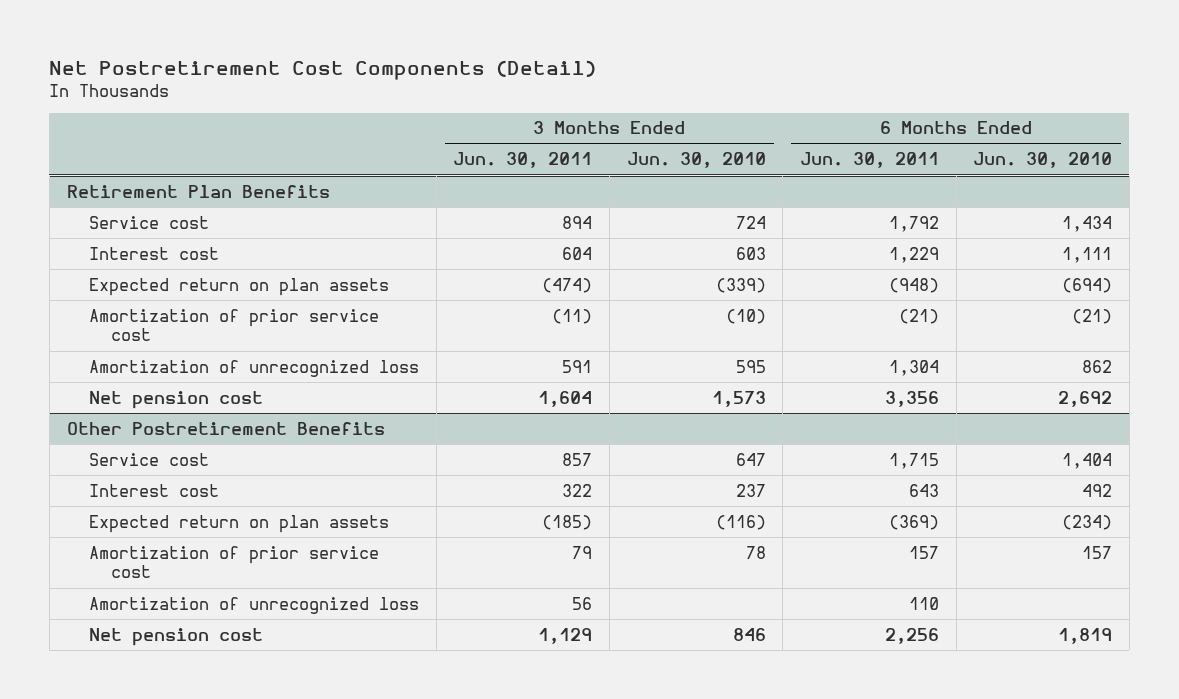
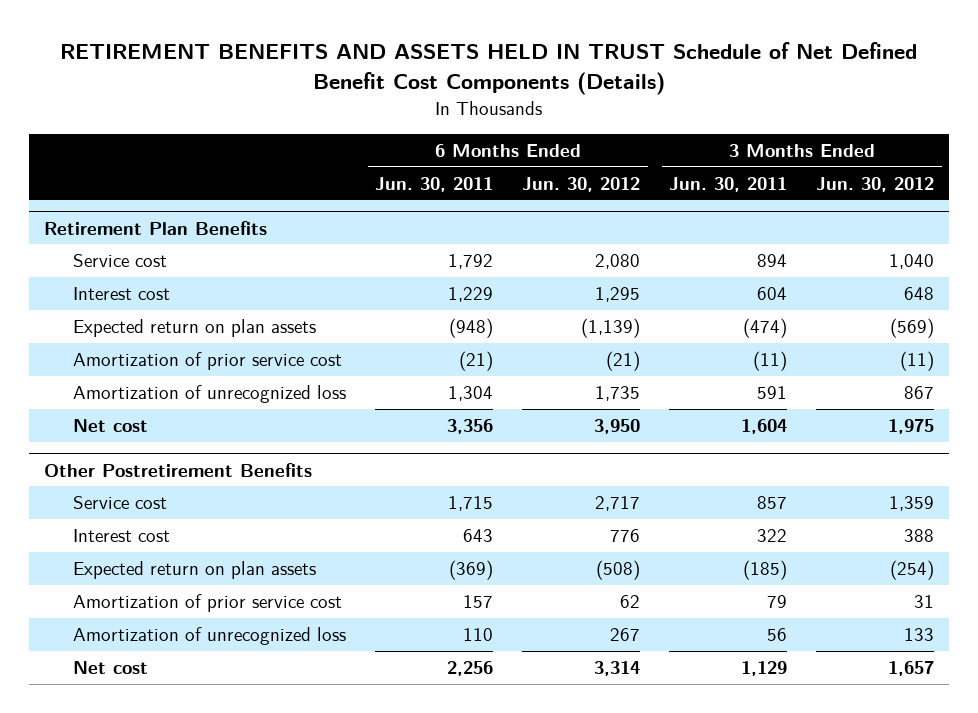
[49,59,597,80] Net Postretirement Cost Components (Detail) -> [60,42,918,95] RETIREMENT BENEFITS AND ASSETS HELD IN TRUST Schedule of Net Defined Benefit Cost Components (Details)
[626,152,766,169] Jun. 30, 2010 -> none
[973,152,1113,169] Jun. 30, 2010 -> none
none -> [522,176,641,192] Jun. 30, 2012
none -> [816,176,935,192] Jun. 30, 2012
[88,390,263,409] Net pension cost -> [73,419,149,433] Net cost
[88,627,263,646] Net pension cost -> [73,661,149,675] Net cost

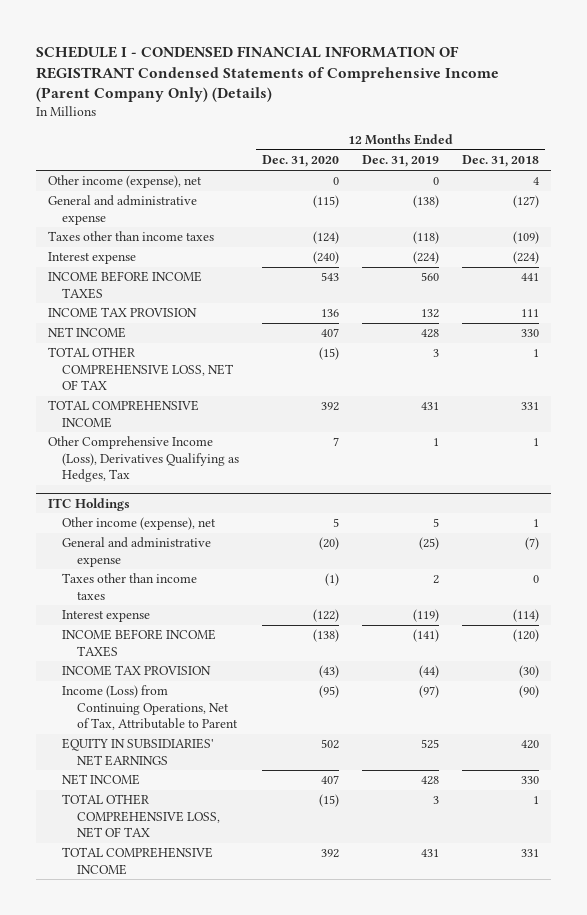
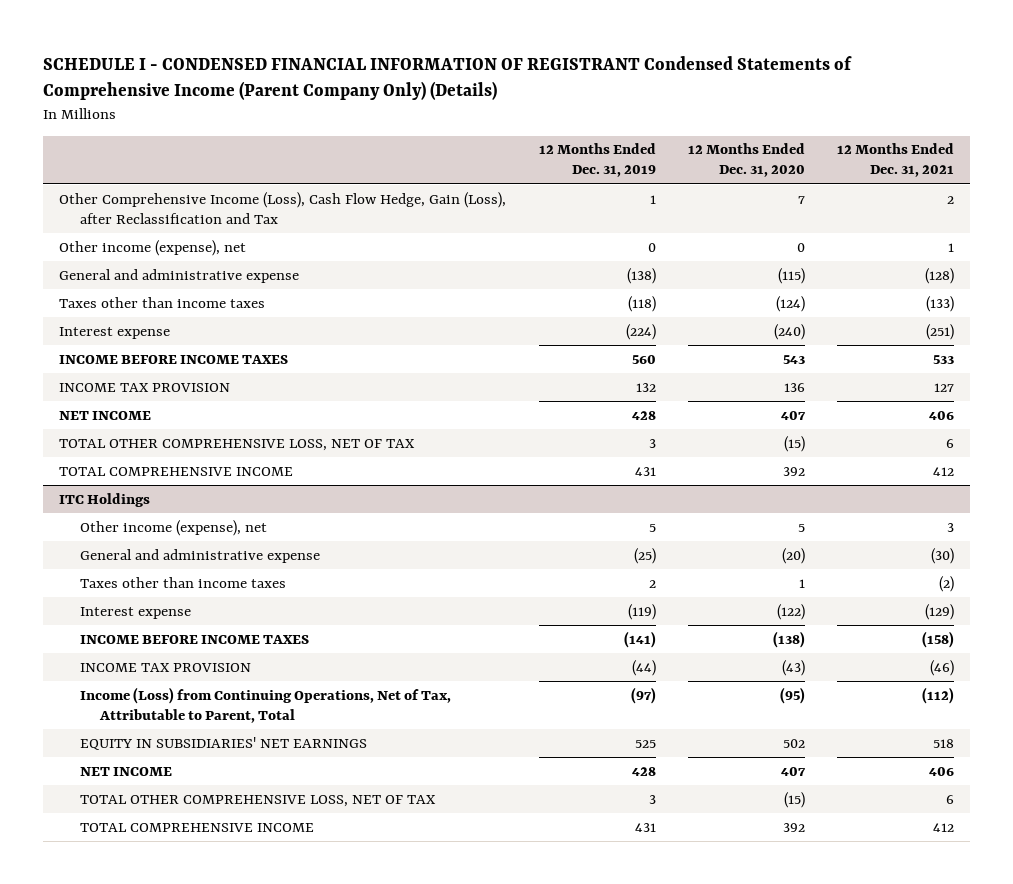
[462,155,540,168] Dec. 31, 2018 -> none
none -> [837,143,955,178] 12 Months Ended Dec. 31, 2021
none -> [59,191,507,224] Other Comprehensive Income (Loss), Cash Flow Hedge, Gain (Loss), after Reclassification and Tax
[47,436,240,482] Other Comprehensive Income (Loss), Derivatives Qualifying as Hedges, Tax -> none
[325,573,340,587] (1) -> [798,578,805,588] 1
[62,685,238,730] Income (Loss) from Continuing Operations, Net of Tax, Attributable to Parent -> [79,686,451,723] Income (Loss) from Continuing Operations, Net of Tax, Attributable to Parent, Total

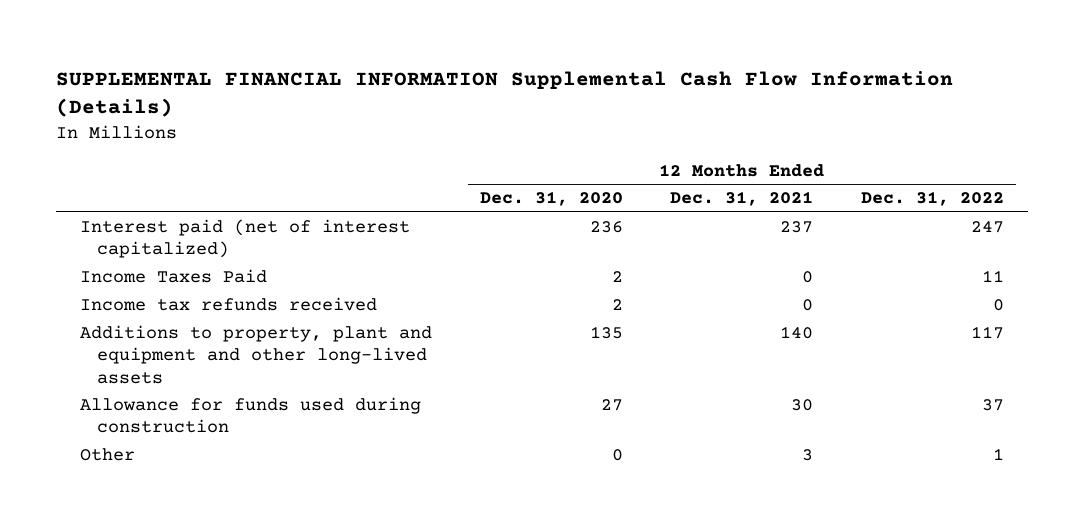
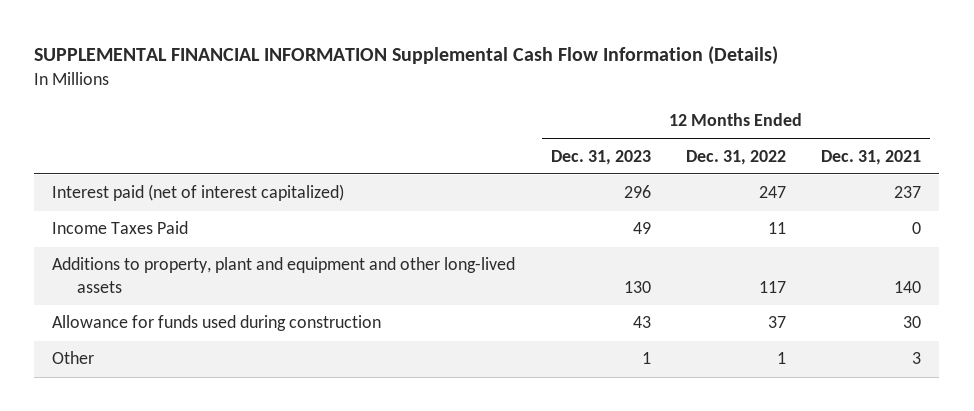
[479,191,623,207] Dec. 31, 2020 -> none
none -> [550,149,651,165] Dec. 31, 2023
[79,297,377,312] Income tax refunds received -> none

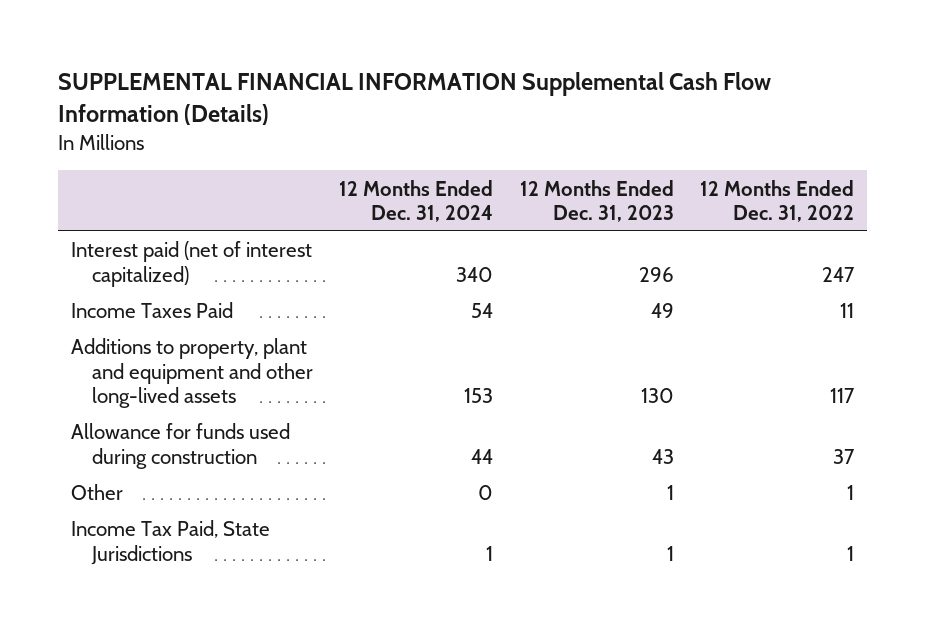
[821,149,922,165] Dec. 31, 2021 -> none
none -> [339,179,494,223] 12 Months Ended Dec. 31, 2024
none -> [70,520,270,565] Income Tax Paid, State Jurisdictions

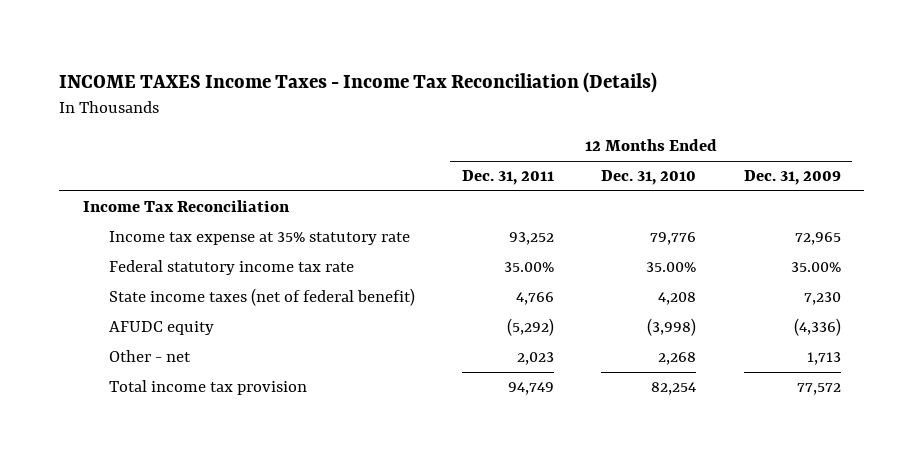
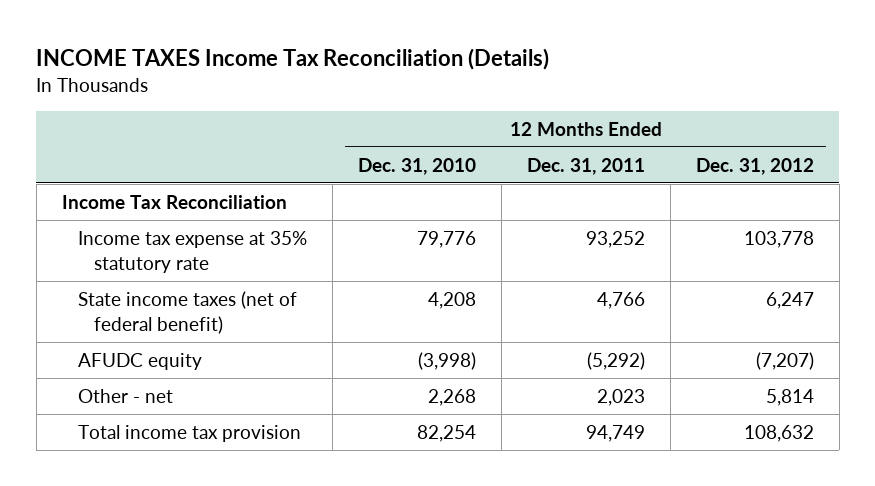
[59,71,658,93] INCOME TAXES Income Taxes - Income Tax Reconciliation (Details) -> [36,47,550,70] INCOME TAXES Income Tax Reconciliation (Details)
[743,170,841,186] Dec. 31, 2009 -> none
none -> [695,157,814,175] Dec. 31, 2012
[108,260,354,276] Federal statutory income tax rate -> none

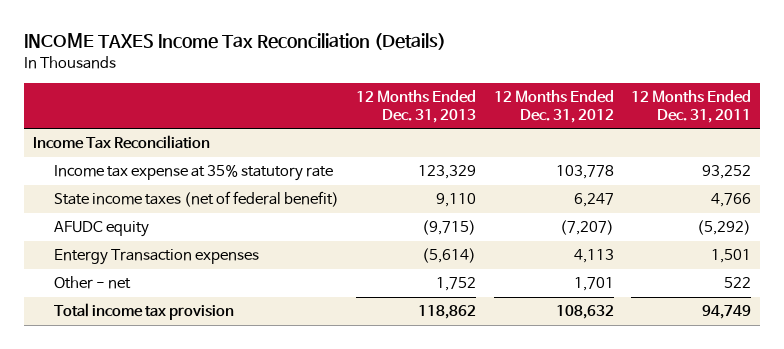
[357,157,476,175] Dec. 31, 2010 -> none
none -> [356,90,477,123] 12 Months Ended Dec. 31, 2013
none -> [53,249,259,266] Entergy Transaction expenses
[596,388,645,406] 2,023 -> [724,277,752,289] 522
[765,388,814,406] 5,814 -> [573,277,614,292] 1,701

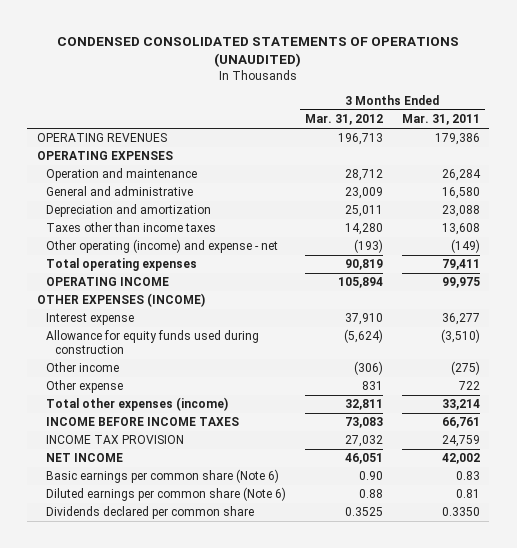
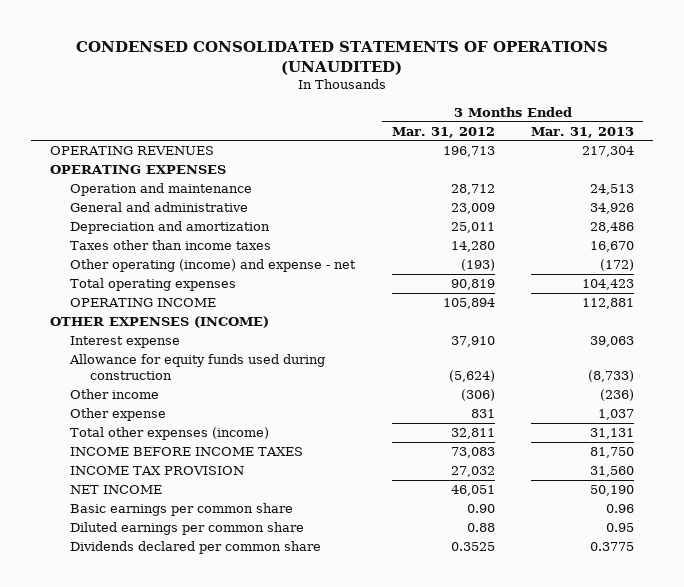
[401,114,480,126] Mar. 31, 2011 -> none
none -> [531,126,635,138] Mar. 31, 2013
[45,469,279,484] Basic earnings per common share (Note 6) -> [69,503,293,517] Basic earnings per common share
[45,487,286,502] Diluted earnings per common share (Note 6) -> [69,522,304,536] Diluted earnings per common share

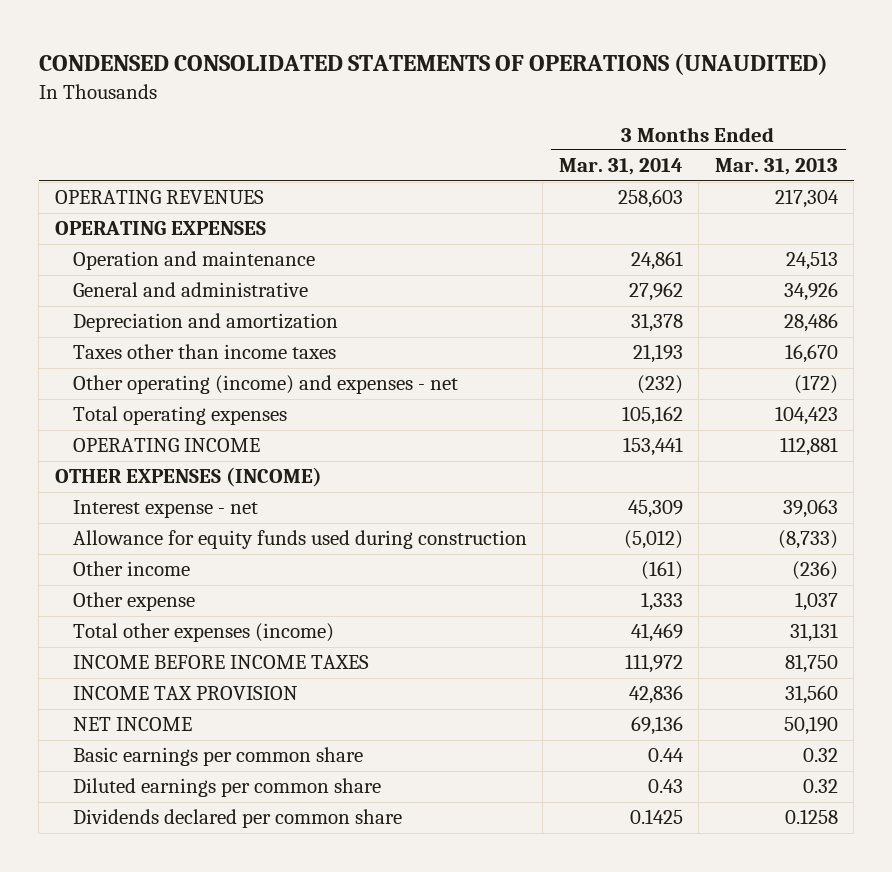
[391,126,495,138] Mar. 31, 2012 -> none
none -> [558,158,683,176] Mar. 31, 2014
[69,259,356,273] Other operating (income) and expense - net -> [72,375,458,395] Other operating (income) and expenses - net
[69,336,180,349] Interest expense -> [72,500,258,519] Interest expense - net
[606,504,635,514] 0.96 -> [802,748,838,763] 0.32
[606,523,635,533] 0.95 -> [802,779,838,794] 0.32
[590,542,635,552] 0.3775 -> [784,809,838,825] 0.1258

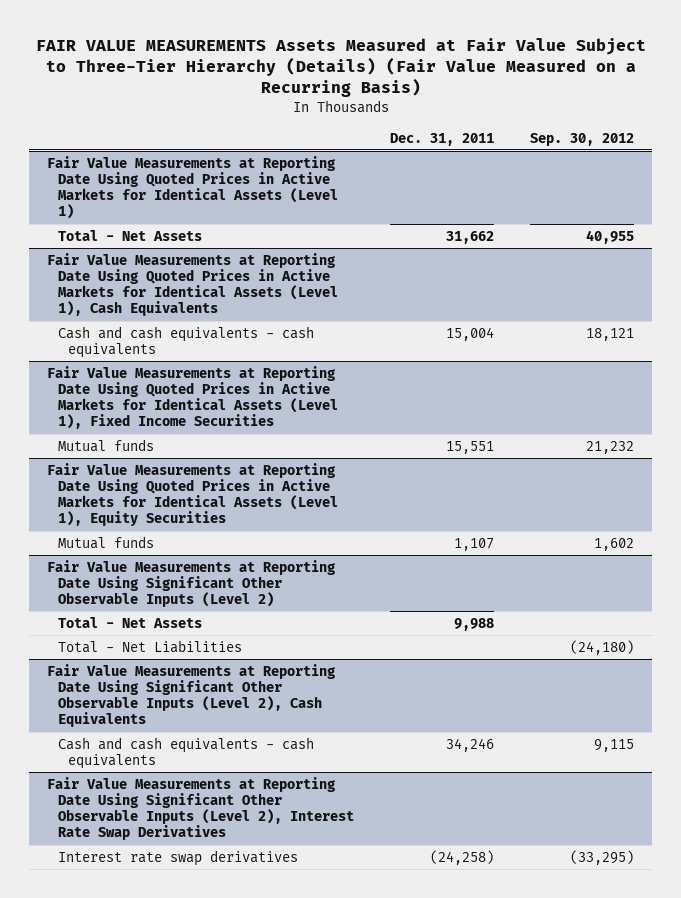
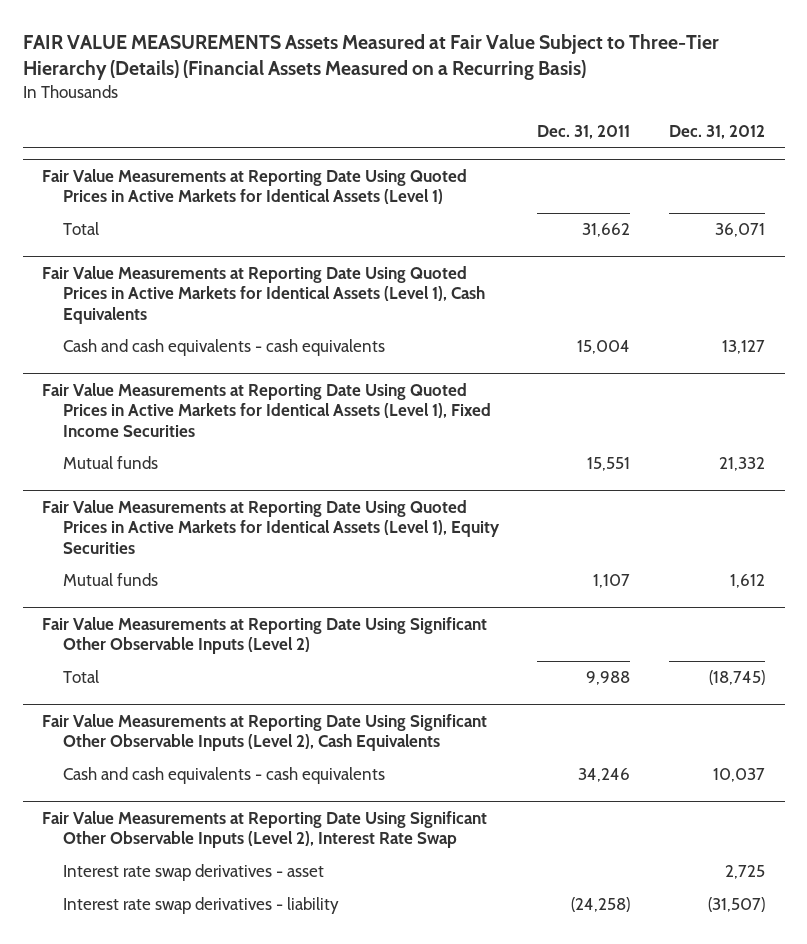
[35,37,646,98] FAIR VALUE MEASUREMENTS Assets Measured at Fair Value Subject to Three-Tier Hierarchy (Details) (Fair Value Measured on a Recurring Basis) -> [22,33,719,81] FAIR VALUE MEASUREMENTS Assets Measured at Fair Value Subject to Three-Tier Hierarchy (Details) (Financial Assets Measured on a Recurring Basis)
[529,132,634,146] Sep. 30, 2012 -> none
none -> [669,125,766,140] Dec. 31, 2012
[57,229,202,241] Total - Net Assets -> [62,222,99,236] Total
[57,639,242,653] Total - Net Liabilities -> none
[57,616,202,628] Total - Net Assets -> [62,670,99,684] Total
[47,776,354,841] Fair Value Measurements at Reporting Date Using Significant Other Observable Inputs (Level 2), Interest Rate Swap Derivatives -> [41,810,487,849] Fair Value Measurements at Reporting Date Using Significant Other Observable Inputs (Level 2), Interest Rate Swap
none -> [62,864,324,882] Interest rate swap derivatives - asset
[57,849,298,866] Interest rate swap derivatives -> [62,897,339,915] Interest rate swap derivatives - liability

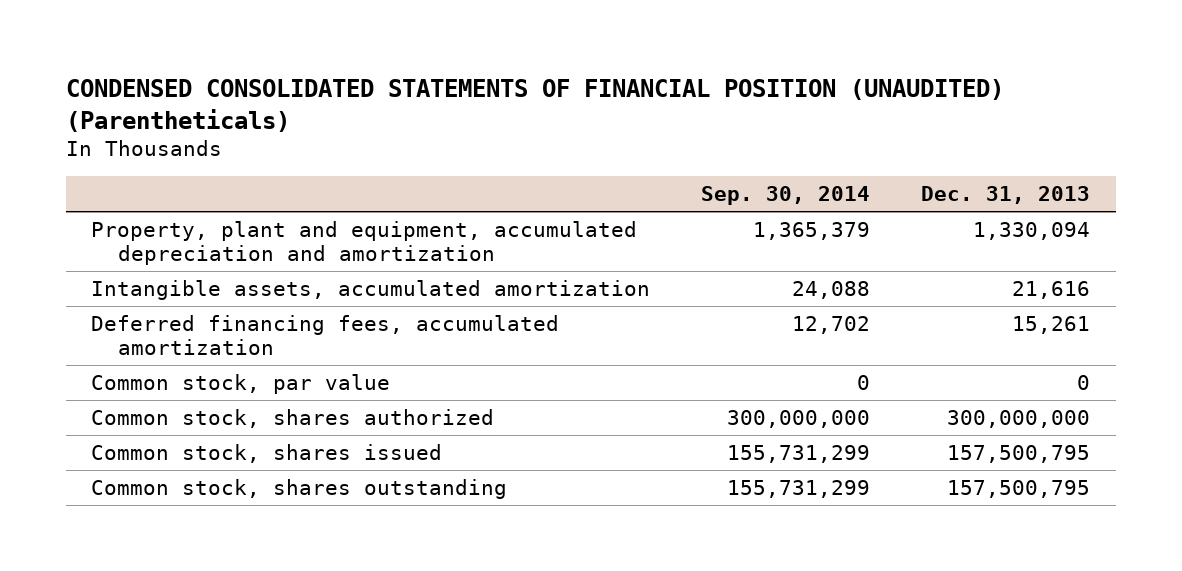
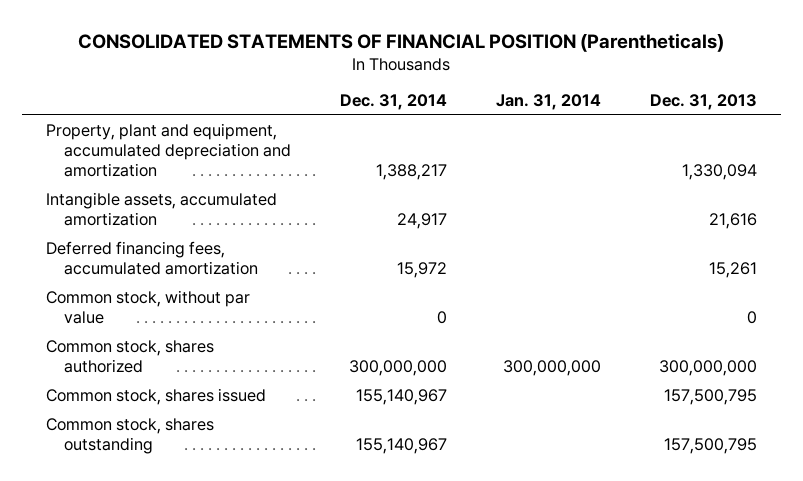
[65,79,1004,132] CONDENSED CONSOLIDATED STATEMENTS OF FINANCIAL POSITION (UNAUDITED) (Parentheticals) -> [78,32,725,52] CONSOLIDATED STATEMENTS OF FINANCIAL POSITION (Parentheticals)
[701,186,871,206] Sep. 30, 2014 -> none
none -> [339,94,447,111] Dec. 31, 2014
none -> [495,94,601,111] Jan. 31, 2014
[91,373,391,394] Common stock, par value -> [46,290,251,325] Common stock, without par value

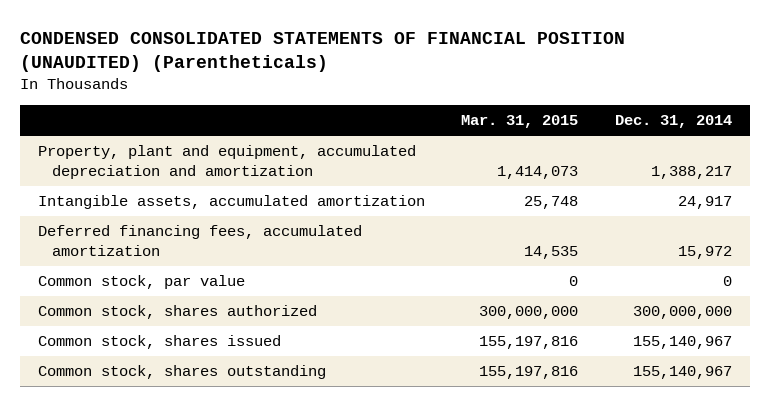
[78,32,725,52] CONSOLIDATED STATEMENTS OF FINANCIAL POSITION (Parentheticals) -> [19,32,625,73] CONDENSED CONSOLIDATED STATEMENTS OF FINANCIAL POSITION (UNAUDITED) (Parentheticals)
[495,94,601,111] Jan. 31, 2014 -> none
[649,94,757,111] Dec. 31, 2013 -> none
none -> [461,115,579,129] Mar. 31, 2015
[46,290,251,325] Common stock, without par value -> [38,275,246,290] Common stock, par value

